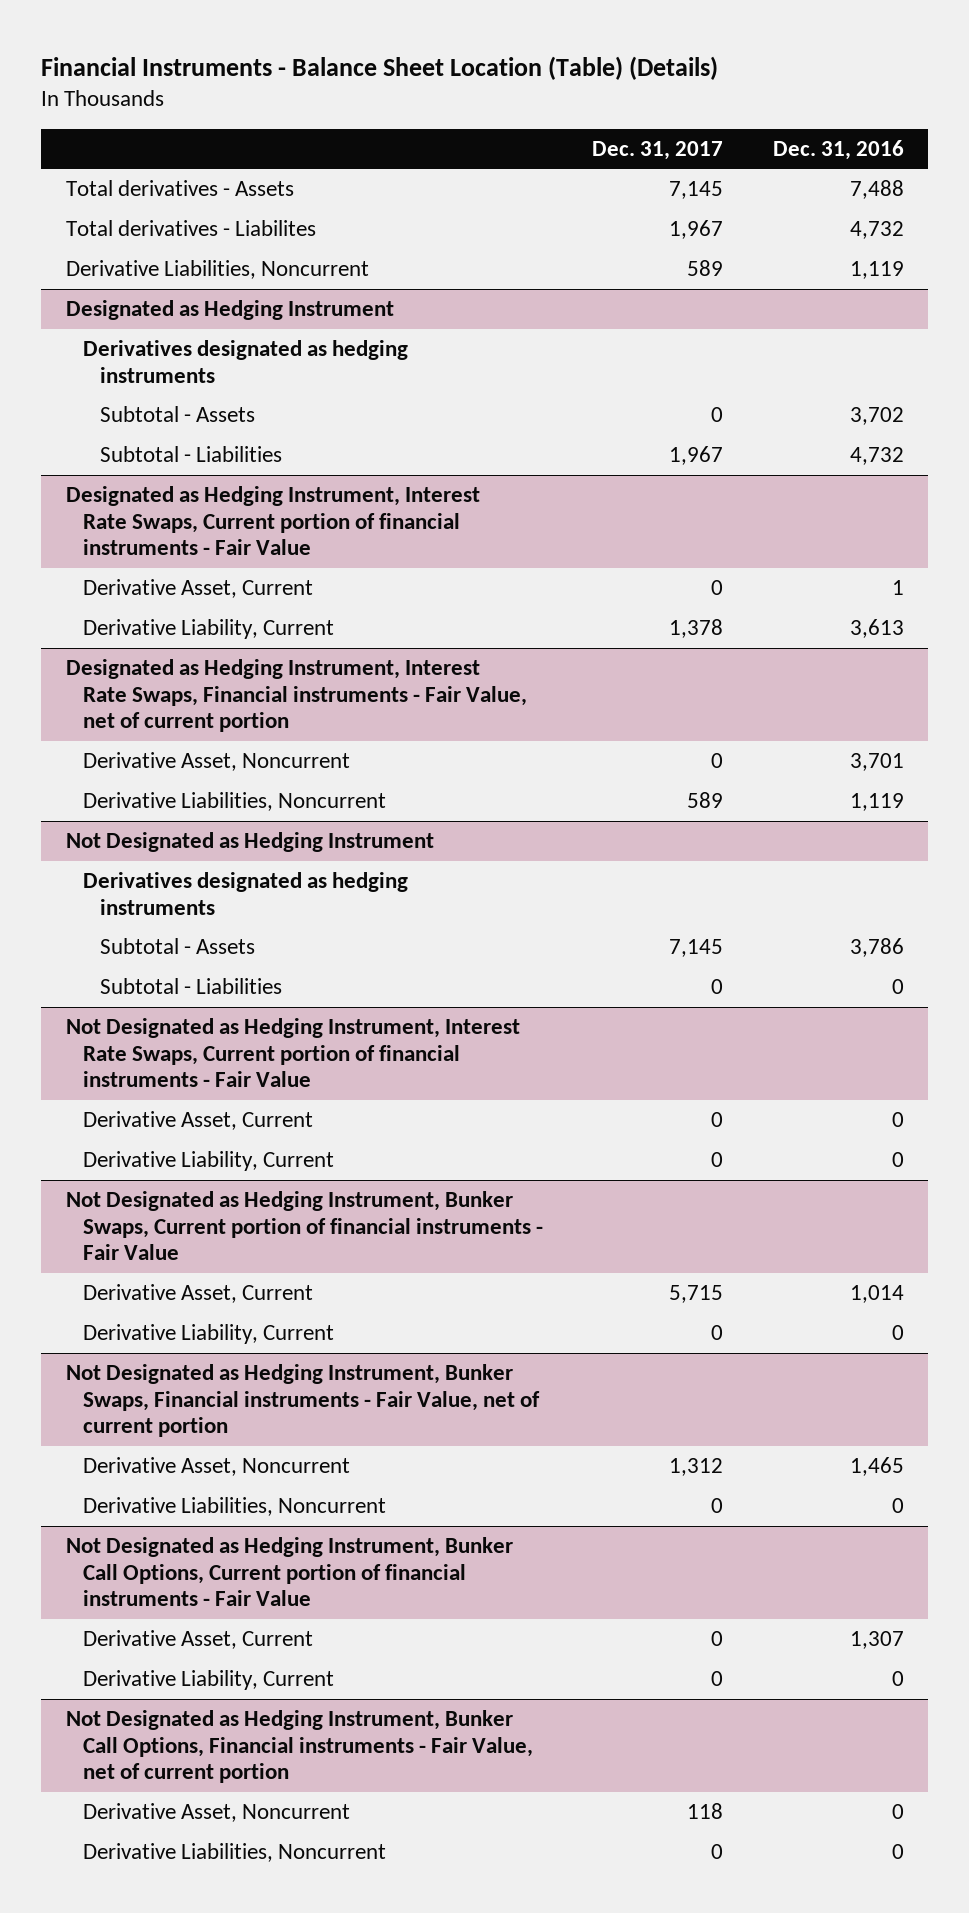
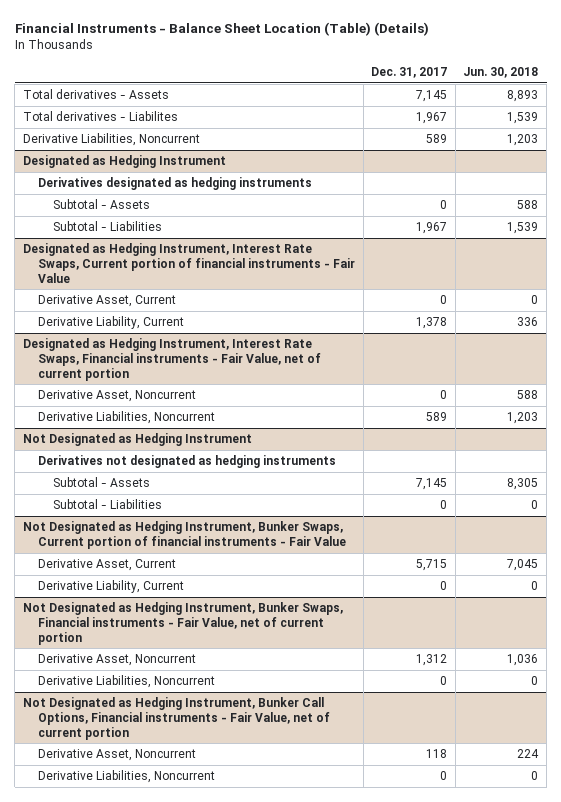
[772,139,904,160] Dec. 31, 2016 -> none
none -> [463,67,539,79] Jun. 30, 2018
[83,872,409,915] Derivatives designated as hedging instruments -> [38,455,337,469] Derivatives not designated as hedging instruments
[65,1018,520,1087] Not Designated as Hedging Instrument, Interest Rate Swaps, Current portion of financial instruments - Fair Value -> none
[83,1111,314,1131] Derivative Asset, Current -> none
[83,1151,335,1172] Derivative Liability, Current -> none
[65,1537,513,1606] Not Designated as Hedging Instrument, Bunker Call Options, Current portion of financial instruments - Fair Value -> none
[83,1630,314,1650] Derivative Asset, Current -> none
[83,1670,335,1691] Derivative Liability, Current -> none

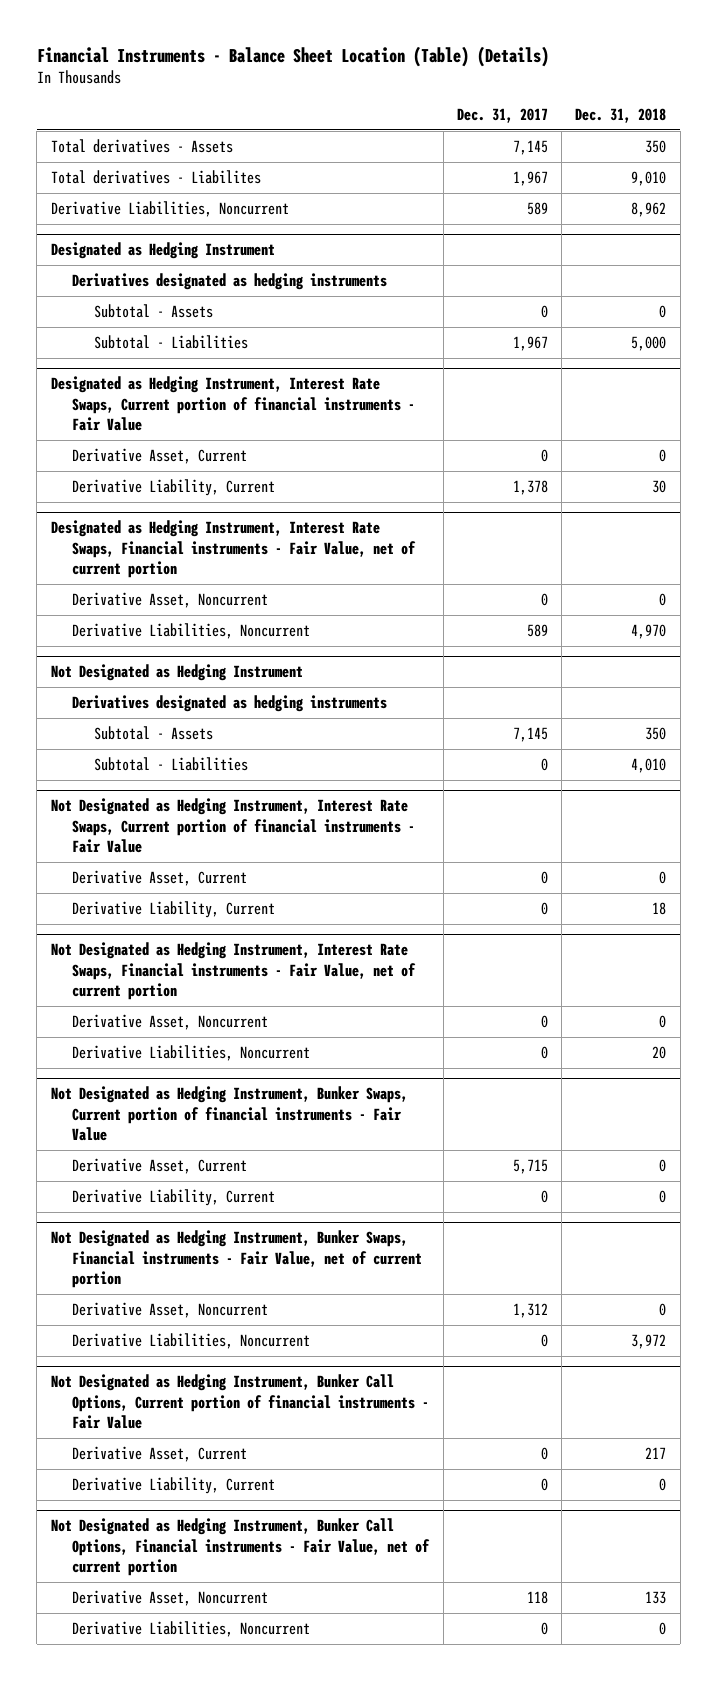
[463,67,539,79] Jun. 30, 2018 -> none
none -> [575,107,667,123] Dec. 31, 2018
[38,455,337,469] Derivatives not designated as hedging instruments -> [72,694,388,712] Derivatives designated as hedging instruments
none -> [50,798,416,854] Not Designated as Hedging Instrument, Interest Rate Swaps, Current portion of financial instruments - Fair Value
none -> [72,869,248,886] Derivative Asset, Current
none -> [72,900,276,918] Derivative Liability, Current
none -> [50,942,417,1001] Not Designated as Hedging Instrument, Interest Rate Swaps, Financial instruments - Fair Value, net of current portion
none -> [72,1013,269,1030] Derivative Asset, Noncurrent
none -> [72,1044,311,1061] Derivative Liabilities, Noncurrent
none -> [50,1374,430,1430] Not Designated as Hedging Instrument, Bunker Call Options, Current portion of financial instruments - Fair Value
none -> [72,1445,248,1462] Derivative Asset, Current
none -> [72,1476,276,1494] Derivative Liability, Current

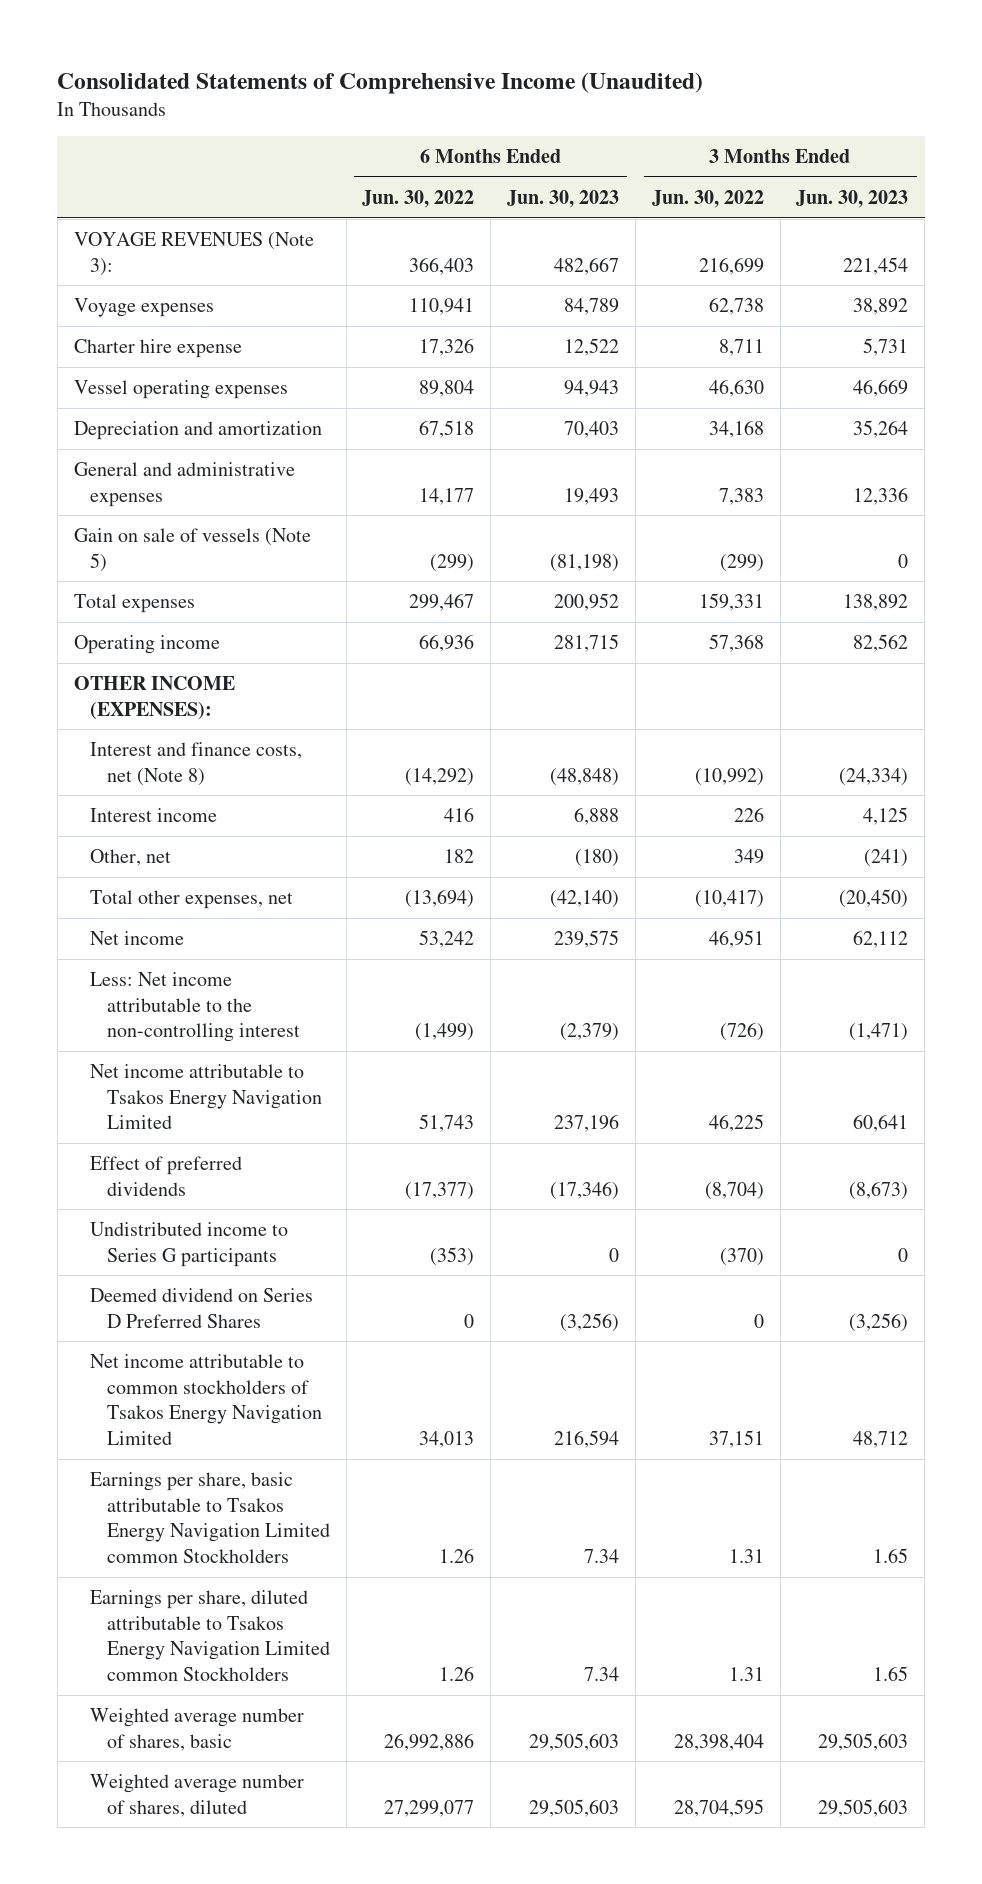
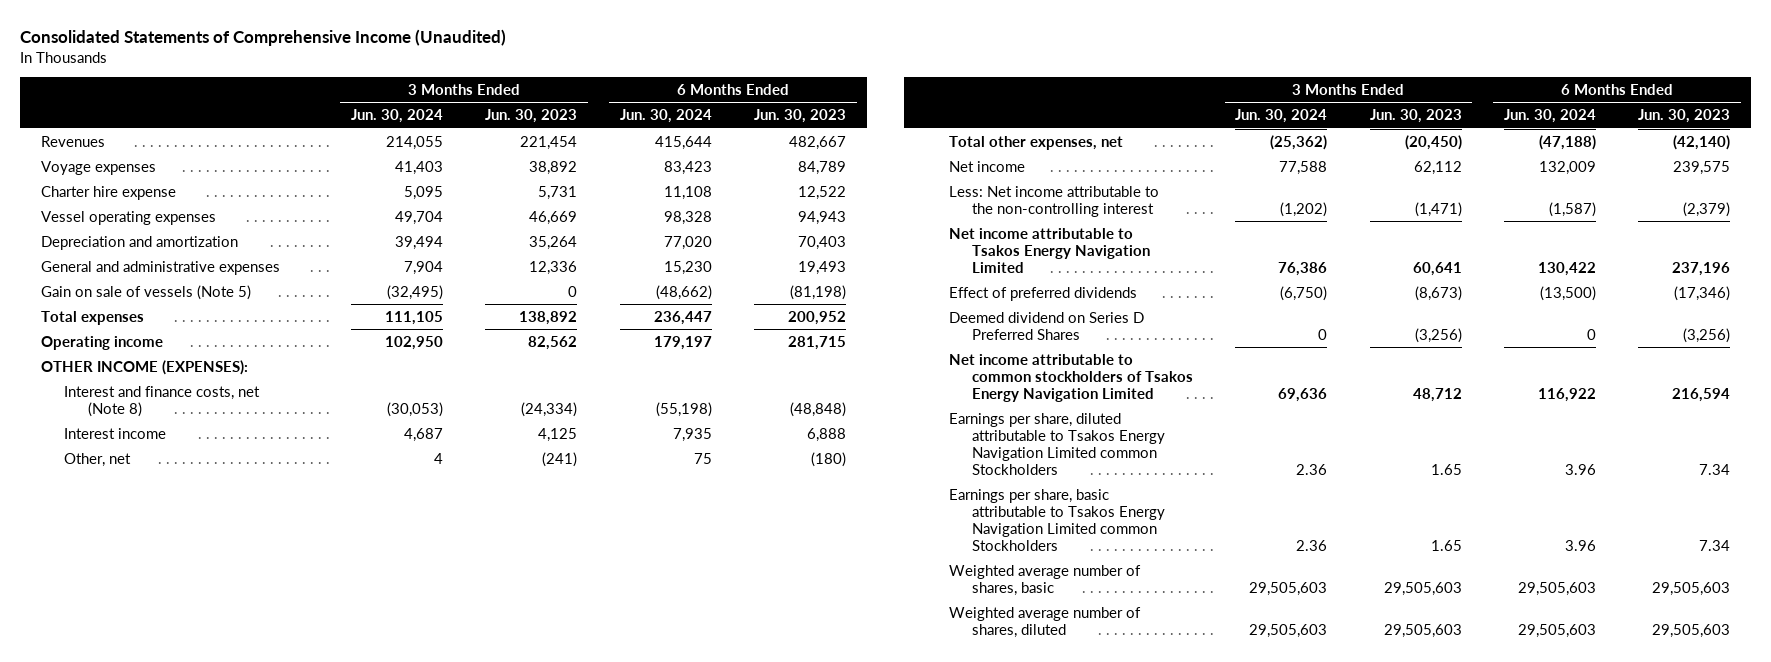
[362,189,475,208] Jun. 30, 2022 -> none
[651,189,764,208] Jun. 30, 2022 -> none
none -> [350,109,443,124] Jun. 30, 2024
none -> [619,109,712,124] Jun. 30, 2024
[73,232,314,276] VOYAGE REVENUES (Note 3): -> [40,135,105,147] Revenues
[90,1222,289,1267] Undistributed income to Series G participants -> none
[90,1472,330,1564] Earnings per share, basic attributable to Tsakos Energy Navigation Limited common Stockholders -> [948,488,1165,552] Earnings per share, basic attributable to Tsakos Energy Navigation Limited common Stockholders

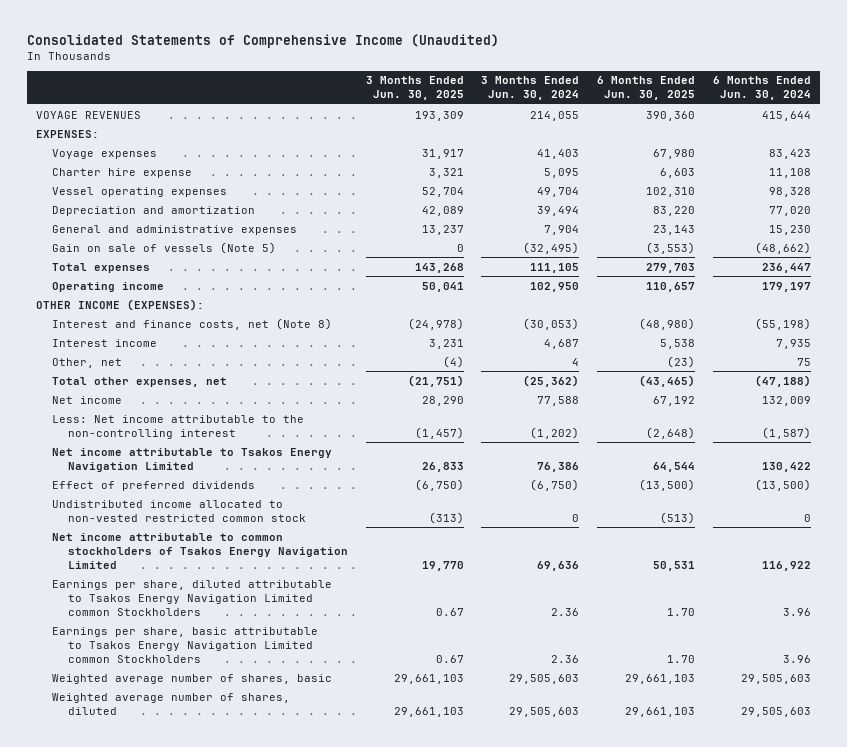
[485,109,578,124] Jun. 30, 2023 -> none
[753,109,846,124] Jun. 30, 2023 -> none
none -> [365,76,464,101] 3 Months Ended Jun. 30, 2025
none -> [597,76,696,101] 6 Months Ended Jun. 30, 2025
[40,135,105,147] Revenues -> [36,110,142,119] VOYAGE REVENUES
none -> [36,129,100,138] EXPENSES:
[948,311,1144,340] Deemed dividend on Series D Preferred Shares -> none
none -> [52,499,307,522] Undistributed income allocated to non-vested restricted common stock

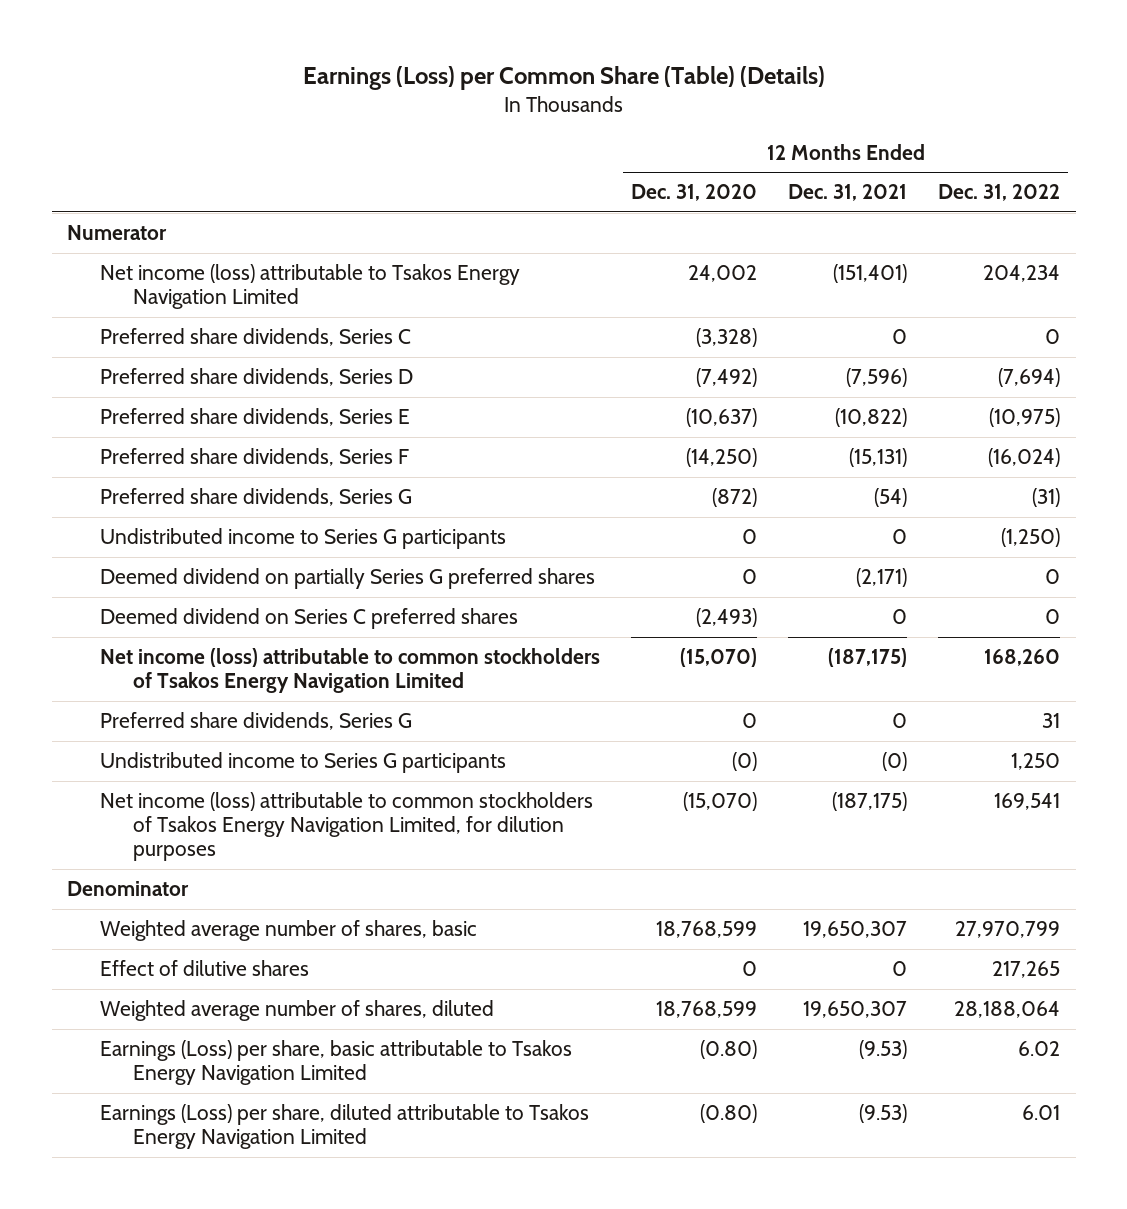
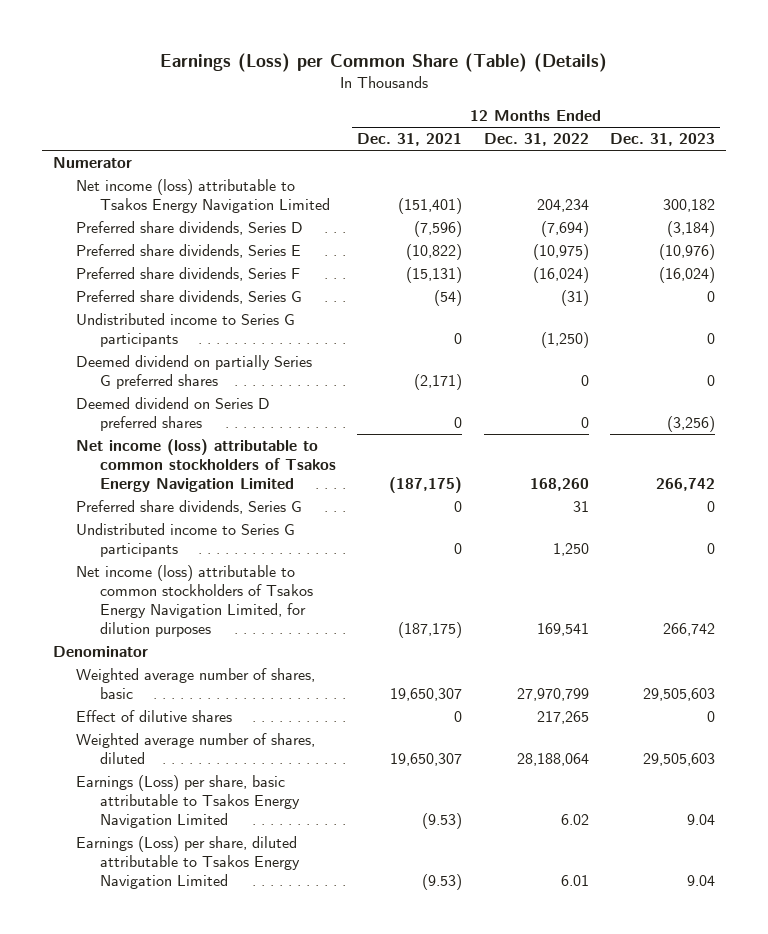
[631,184,758,202] Dec. 31, 2020 -> none
none -> [610,133,716,147] Dec. 31, 2023
[100,328,412,347] Preferred share dividends, Series C -> none
[100,608,519,630] Deemed dividend on Series C preferred shares -> [76,397,271,432] Deemed dividend on Series D preferred shares
[882,752,908,772] (0) -> [454,543,463,555] 0

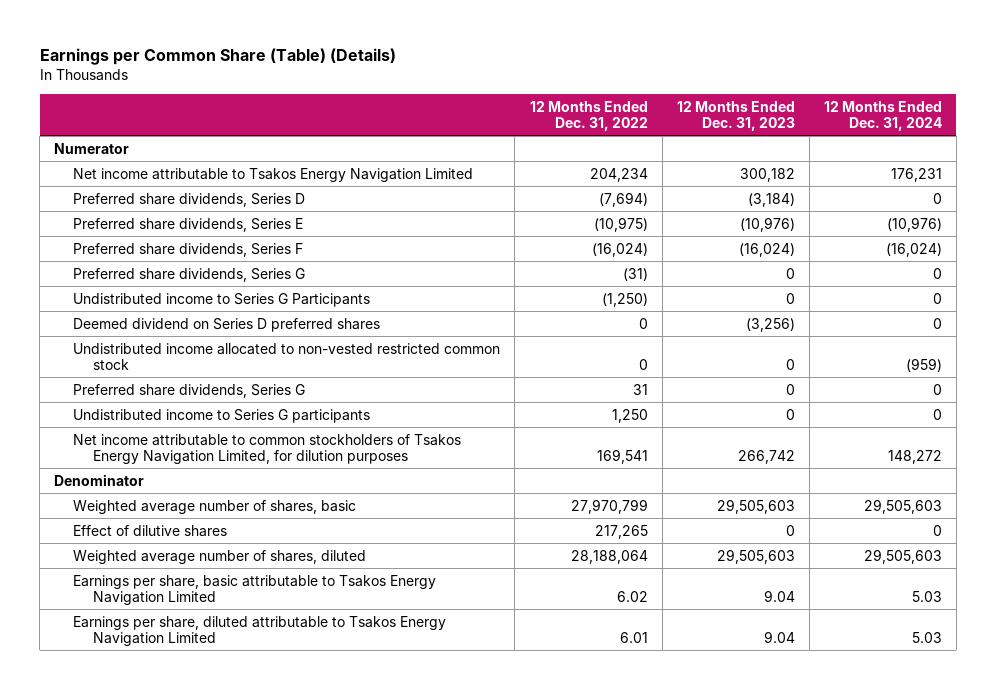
[160,52,608,72] Earnings (Loss) per Common Share (Table) (Details) -> [39,48,396,66] Earnings per Common Share (Table) (Details)
[357,133,463,147] Dec. 31, 2021 -> none
none -> [823,100,942,132] 12 Months Ended Dec. 31, 2024
[76,179,330,214] Net income (loss) attributable to Tsakos Energy Navigation Limited -> [73,167,474,182] Net income attributable to Tsakos Energy Navigation Limited
[76,355,313,390] Deemed dividend on partially Series G preferred shares -> none
[76,313,296,348] Undistributed income to Series G participants -> [73,292,371,307] Undistributed income to Series G Participants
[76,439,336,493] Net income (loss) attributable to common stockholders of Tsakos Energy Navigation Limited -> none
none -> [73,342,501,370] Undistributed income allocated to non-vested restricted common stock
[76,565,313,638] Net income (loss) attributable to common stockholders of Tsakos Energy Navigation Limited, for dilution purposes -> [73,433,462,464] Net income attributable to common stockholders of Tsakos Energy Navigation Limited, for dilution purposes
[76,775,300,829] Earnings (Loss) per share, basic attributable to Tsakos Energy Navigation Limited -> [73,574,437,605] Earnings per share, basic attributable to Tsakos Energy Navigation Limited
[76,836,300,890] Earnings (Loss) per share, diluted attributable to Tsakos Energy Navigation Limited -> [73,615,447,646] Earnings per share, diluted attributable to Tsakos Energy Navigation Limited

